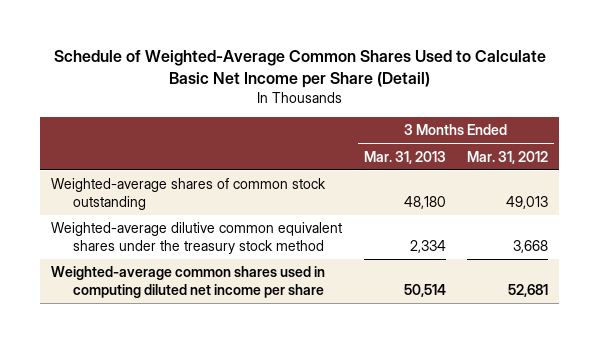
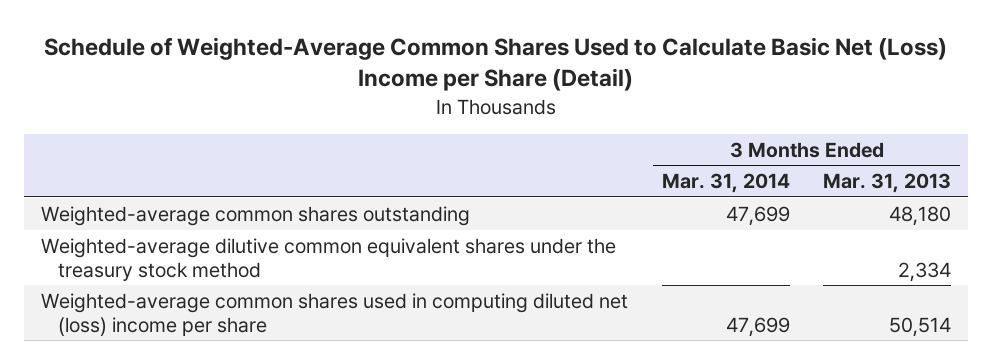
[53,50,546,89] Schedule of Weighted-Average Common Shares Used to Calculate Basic Net Income per Share (Detail) -> [44,37,948,92] Schedule of Weighted-Average Common Shares Used to Calculate Basic Net (Loss) Income per Share (Detail)
[467,150,549,164] Mar. 31, 2012 -> none
none -> [661,173,790,194] Mar. 31, 2014
[51,178,327,210] Weighted-average shares of common stock outstanding -> [40,205,470,226] Weighted-average common shares outstanding
[51,266,326,298] Weighted-average common shares used in computing diluted net income per share -> [40,292,628,336] Weighted-average common shares used in computing diluted net (loss) income per share

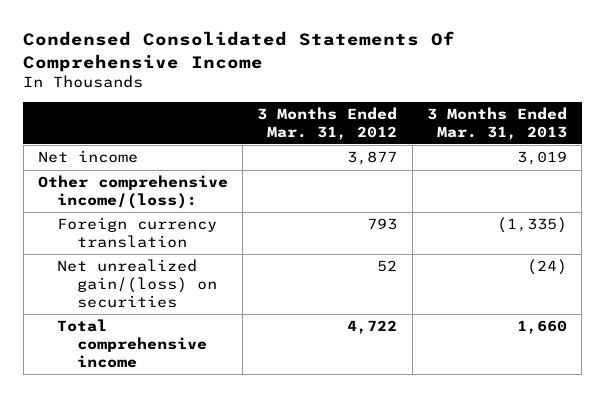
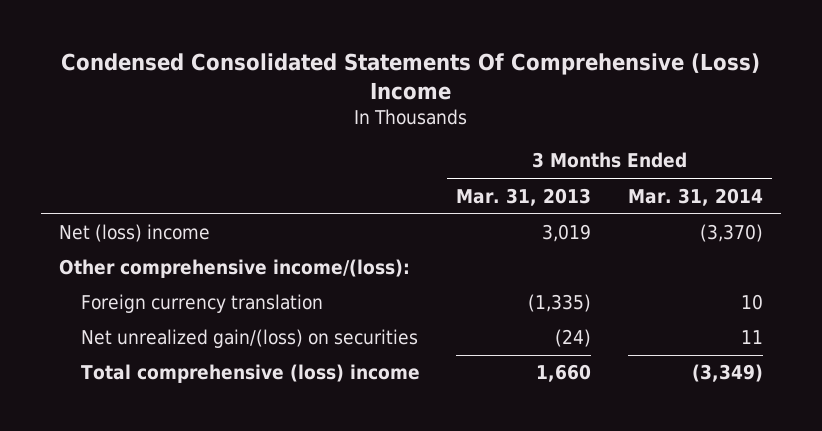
[23,31,456,72] Condensed Consolidated Statements Of Comprehensive Income -> [60,52,760,100] Condensed Consolidated Statements Of Comprehensive (Loss) Income
[257,107,398,140] 3 Months Ended Mar. 31, 2012 -> none
none -> [627,187,763,206] Mar. 31, 2014
[37,150,138,164] Net income -> [59,224,211,243] Net (loss) income
[57,319,208,368] Total comprehensive income -> [81,364,421,384] Total comprehensive (loss) income

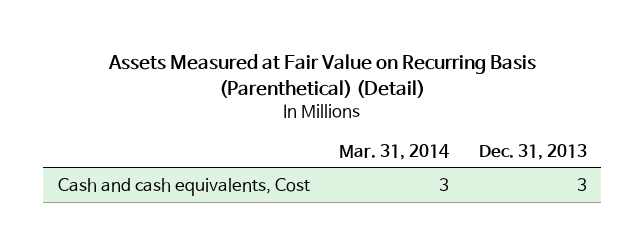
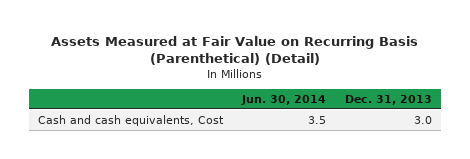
[339,143,450,160] Mar. 31, 2014 -> none
none -> [241,94,327,105] Jun. 30, 2014
[576,177,587,191] 3 -> [413,115,432,124] 3.0

